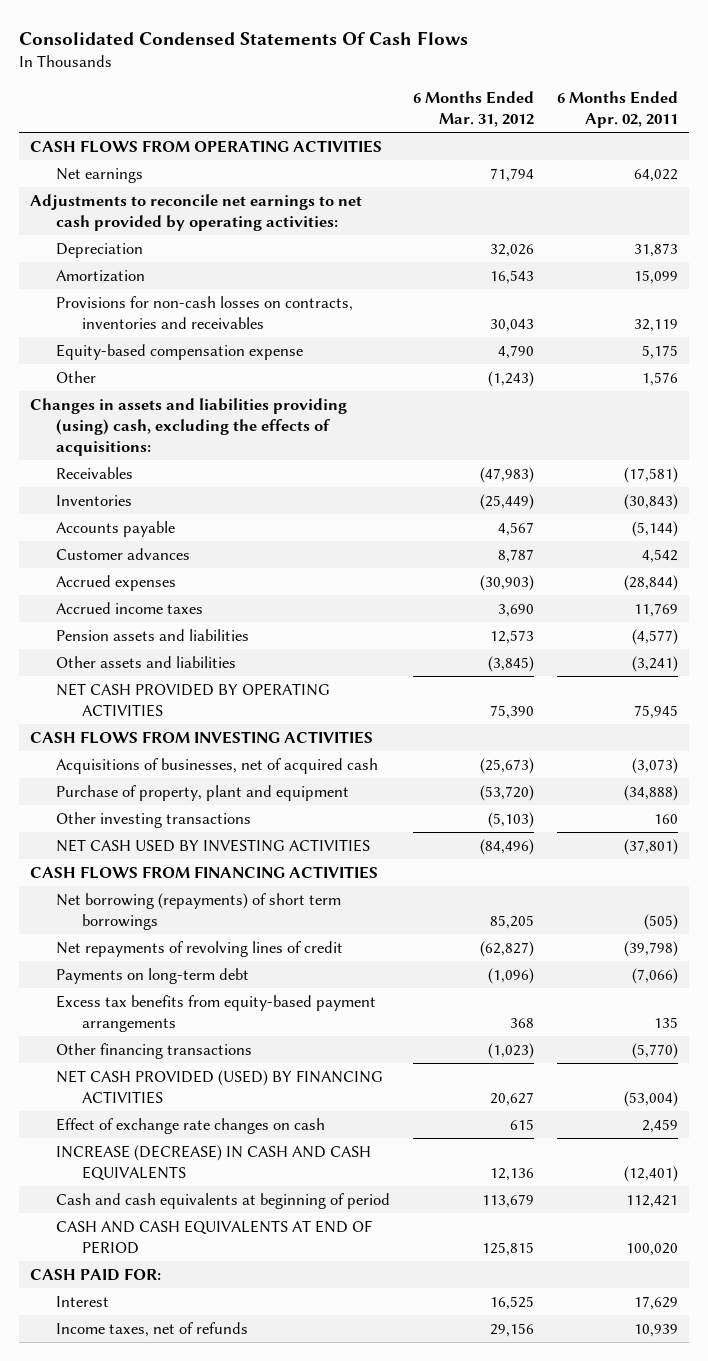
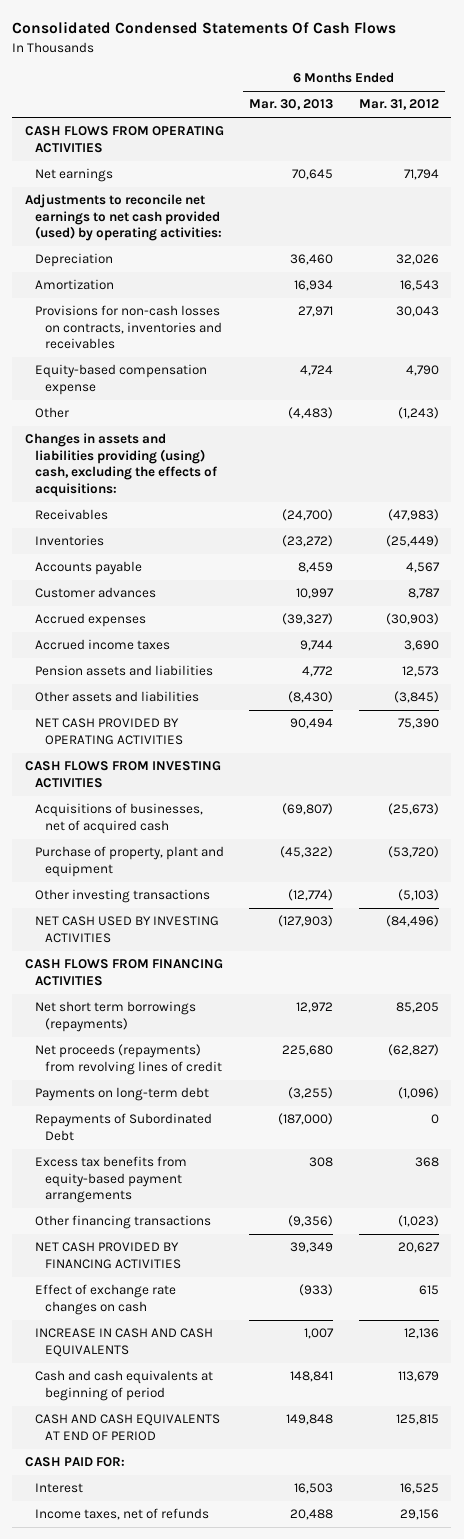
[556,91,678,128] 6 Months Ended Apr. 02, 2011 -> none
none -> [249,99,334,111] Mar. 30, 2013
[30,193,363,231] Adjustments to reconcile net earnings to net cash provided by operating activities: -> [25,194,222,242] Adjustments to reconcile net earnings to net cash provided (used) by operating activities:
[56,892,342,930] Net borrowing (repayments) of short term borrowings -> [34,1001,196,1032] Net short term borrowings (repayments)
[56,940,344,957] Net repayments of revolving lines of credit -> [34,1044,222,1075] Net proceeds (repayments) from revolving lines of credit
none -> [34,1113,212,1141] Repayments of Subordinated Debt
[56,1069,384,1104] NET CASH PROVIDED (USED) BY FINANCING ACTIVITIES -> [34,1242,181,1269] NET CASH PROVIDED BY FINANCING ACTIVITIES
[56,1144,372,1181] INCREASE (DECREASE) IN CASH AND CASH EQUIVALENTS -> [34,1328,213,1357] INCREASE IN CASH AND CASH EQUIVALENTS

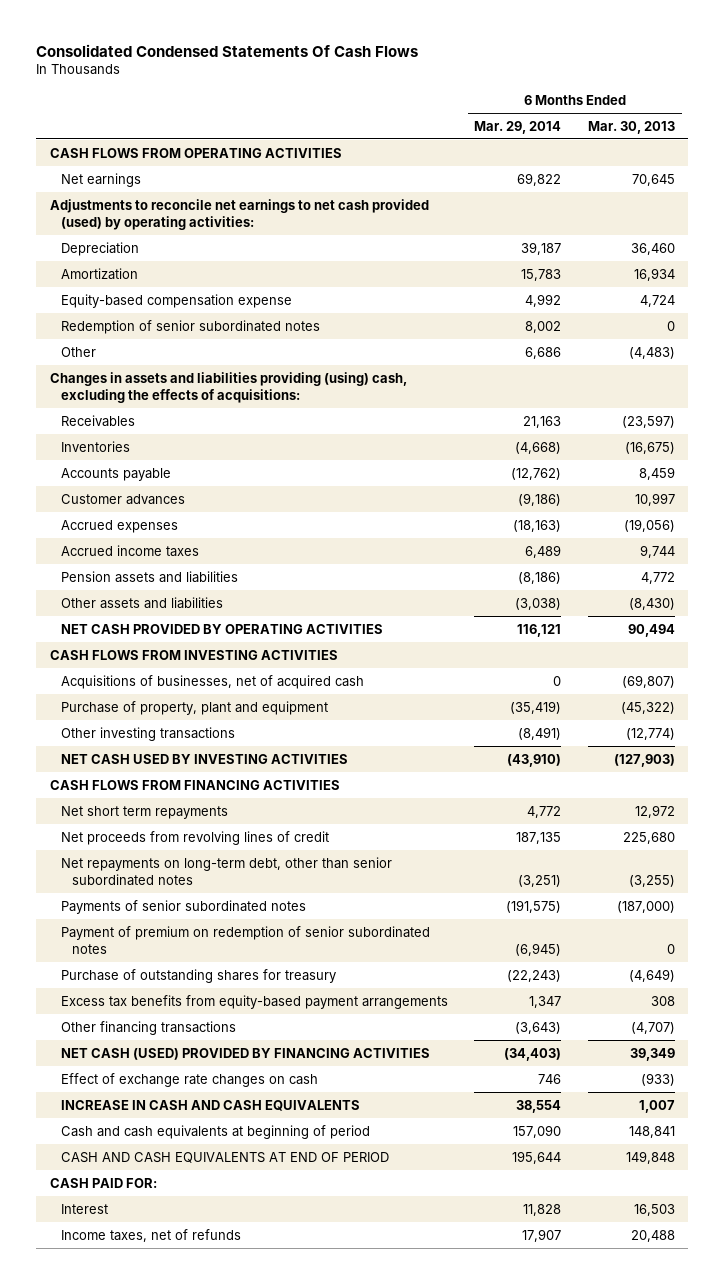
[358,99,439,111] Mar. 31, 2012 -> none
none -> [474,120,562,134] Mar. 29, 2014
[34,305,222,350] Provisions for non-cash losses on contracts, inventories and receivables -> none
none -> [60,319,320,334] Redemption of senior subordinated notes
[282,509,334,522] (24,700) -> [621,414,675,428] (23,597)
[282,535,334,548] (23,272) -> [624,441,675,454] (16,675)
[282,613,334,626] (39,327) -> [623,518,675,532] (19,056)
[34,1001,196,1032] Net short term borrowings (repayments) -> [60,805,228,819] Net short term repayments
[34,1044,222,1075] Net proceeds (repayments) from revolving lines of credit -> [60,830,329,845] Net proceeds from revolving lines of credit
[34,1087,209,1102] Payments on long-term debt -> [60,856,392,886] Net repayments on long-term debt, other than senior subordinated notes
[34,1113,212,1141] Repayments of Subordinated Debt -> [60,899,306,914] Payments of senior subordinated notes
none -> [60,925,430,954] Payment of premium on redemption of senior subordinated notes
none -> [60,968,336,983] Purchase of outstanding shares for treasury
[288,1215,334,1228] (9,356) -> [630,1021,675,1034] (4,707)
[34,1242,181,1269] NET CASH PROVIDED BY FINANCING ACTIVITIES -> [60,1047,430,1060] NET CASH (USED) PROVIDED BY FINANCING ACTIVITIES

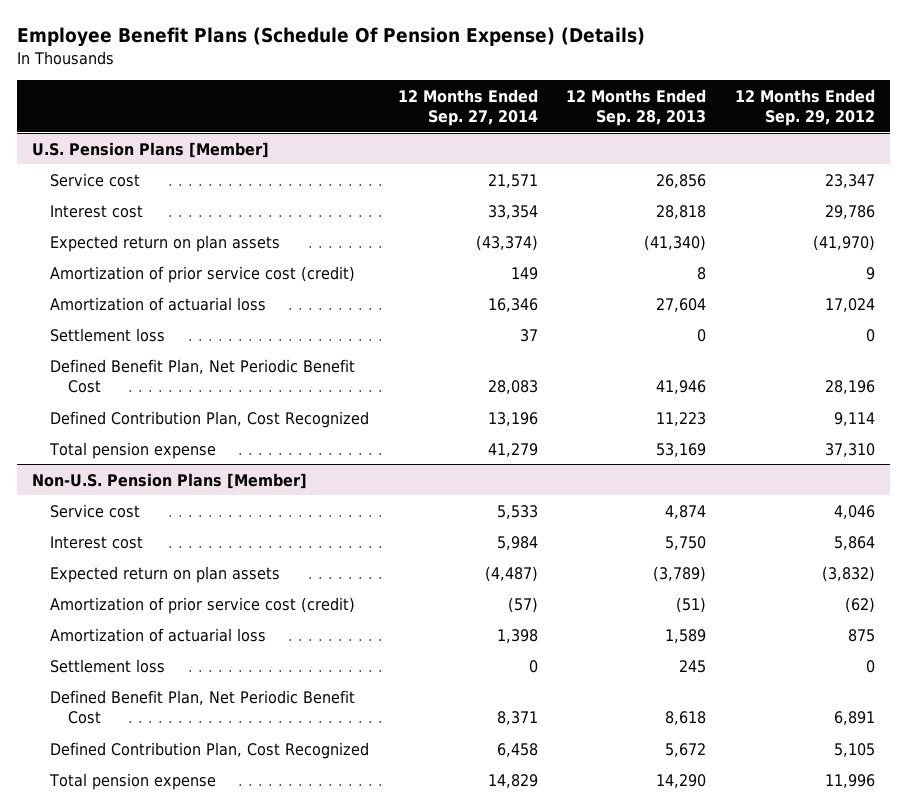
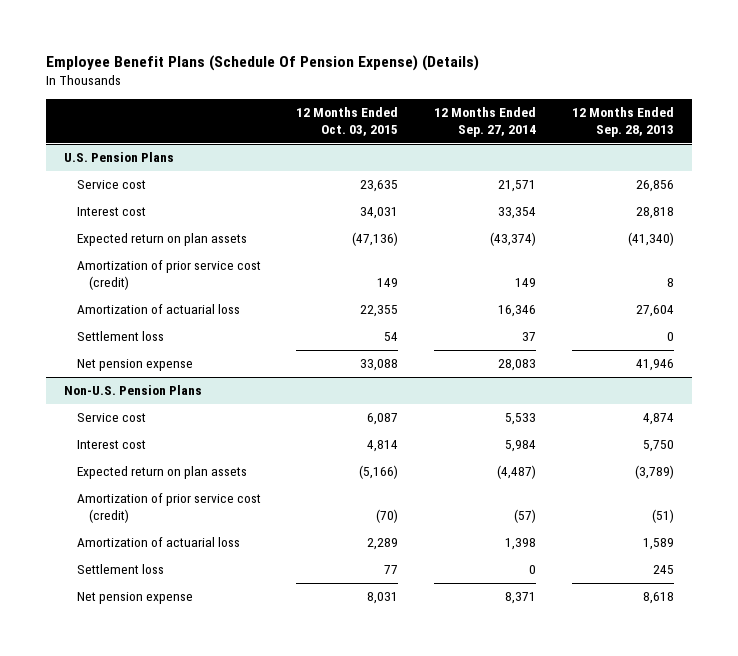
[735,88,876,126] 12 Months Ended Sep. 29, 2012 -> none
none -> [296,107,399,137] 12 Months Ended Oct. 03, 2015
[31,141,269,158] U.S. Pension Plans [Member] -> [64,152,175,163] U.S. Pension Plans
[49,410,369,428] Defined Contribution Plan, Cost Recognized -> none
[48,441,216,459] Total pension expense -> none
[49,358,355,393] Defined Benefit Plan, Net Periodic Benefit Cost -> [76,359,193,372] Net pension expense
[31,472,307,489] Non-U.S. Pension Plans [Member] -> [64,385,203,396] Non-U.S. Pension Plans
[49,741,369,759] Defined Contribution Plan, Cost Recognized -> none
[48,772,216,790] Total pension expense -> none
[49,689,355,724] Defined Benefit Plan, Net Periodic Benefit Cost -> [76,592,193,605] Net pension expense

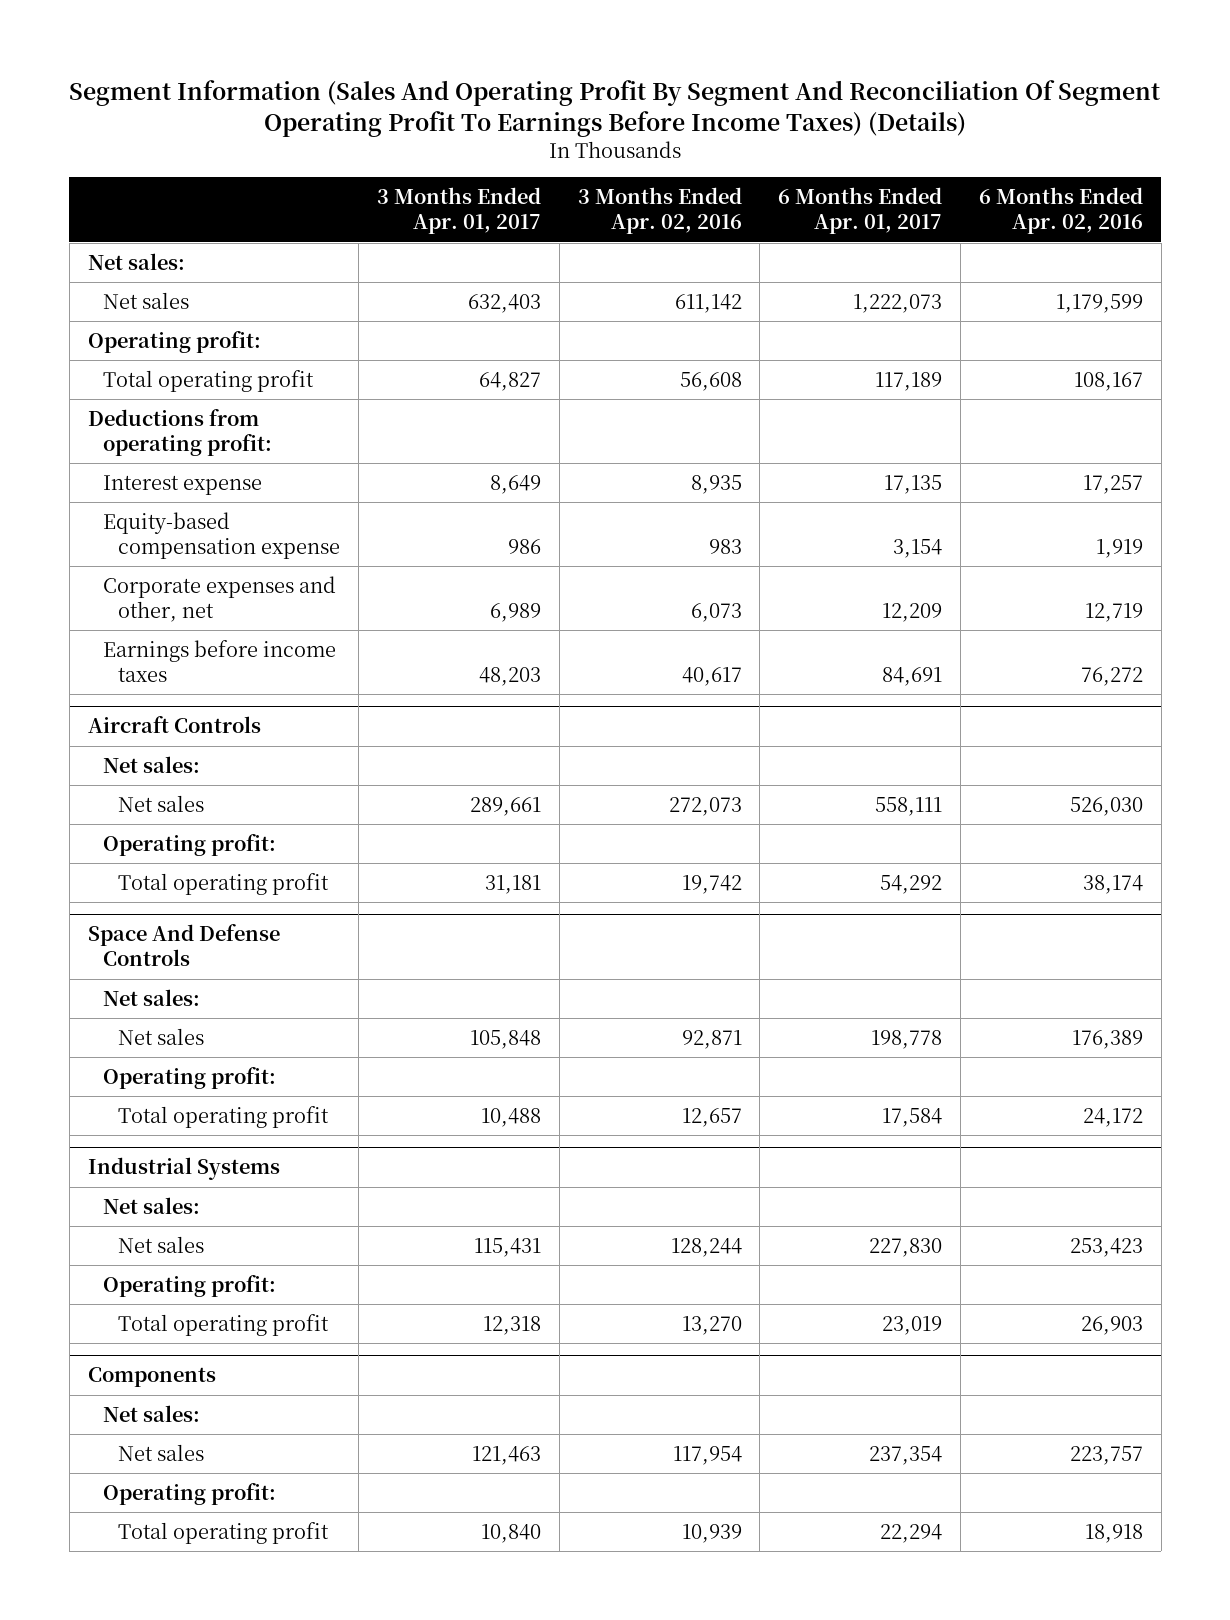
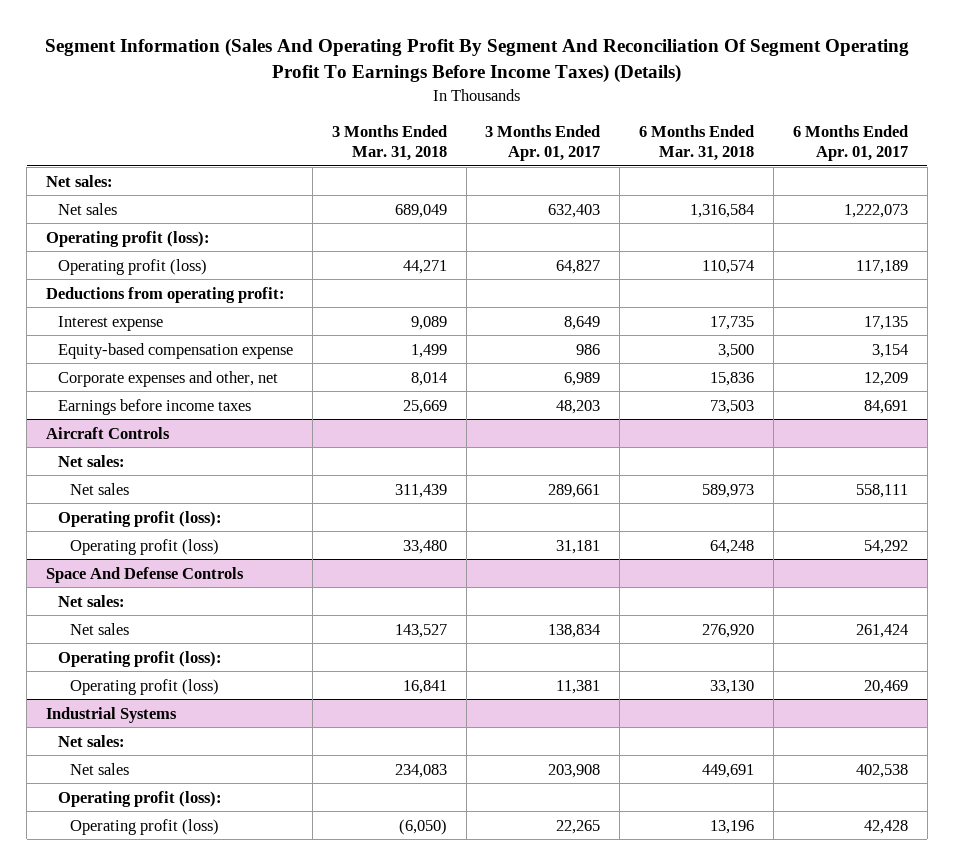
[577,187,742,235] 3 Months Ended Apr. 02, 2016 -> none
[978,187,1143,235] 6 Months Ended Apr. 02, 2016 -> none
none -> [331,124,447,161] 3 Months Ended Mar. 31, 2018
none -> [639,124,755,161] 6 Months Ended Mar. 31, 2018
[87,330,261,353] Operating profit: -> [45,230,210,247] Operating profit (loss):
[102,369,314,392] Total operating profit -> [57,258,207,275] Operating profit (loss)
[102,833,276,856] Operating profit: -> [57,510,222,527] Operating profit (loss):
[118,872,330,895] Total operating profit -> [70,538,220,555] Operating profit (loss)
[469,1029,541,1049] 105,848 -> [548,623,601,638] 138,834
[871,1029,943,1049] 198,778 -> [855,623,908,638] 261,424
[102,1066,276,1089] Operating profit: -> [57,650,222,667] Operating profit (loss):
[118,1105,330,1128] Total operating profit -> [70,678,220,695] Operating profit (loss)
[480,1107,541,1127] 10,488 -> [556,679,601,694] 11,381
[882,1107,943,1127] 17,584 -> [863,679,908,694] 20,469
[87,1367,216,1388] Components -> none
[102,1404,200,1422] Net sales: -> none
[118,1443,205,1461] Net sales -> none
[102,1482,276,1505] Operating profit: -> none
[118,1521,330,1544] Total operating profit -> none
[473,1237,541,1257] 115,431 -> [548,763,601,778] 203,908
[869,1237,943,1257] 227,830 -> [855,763,908,778] 402,538
[102,1274,276,1297] Operating profit: -> [57,790,222,807] Operating profit (loss):
[118,1313,330,1336] Total operating profit -> [70,818,220,835] Operating profit (loss)
[482,1315,541,1335] 12,318 -> [556,819,601,834] 22,265
[882,1315,943,1335] 23,019 -> [863,819,908,834] 42,428

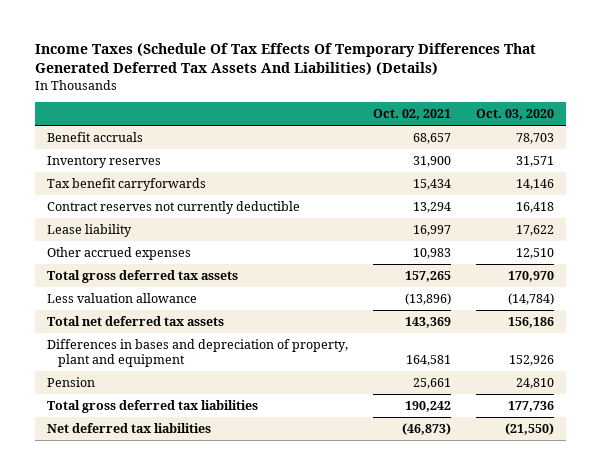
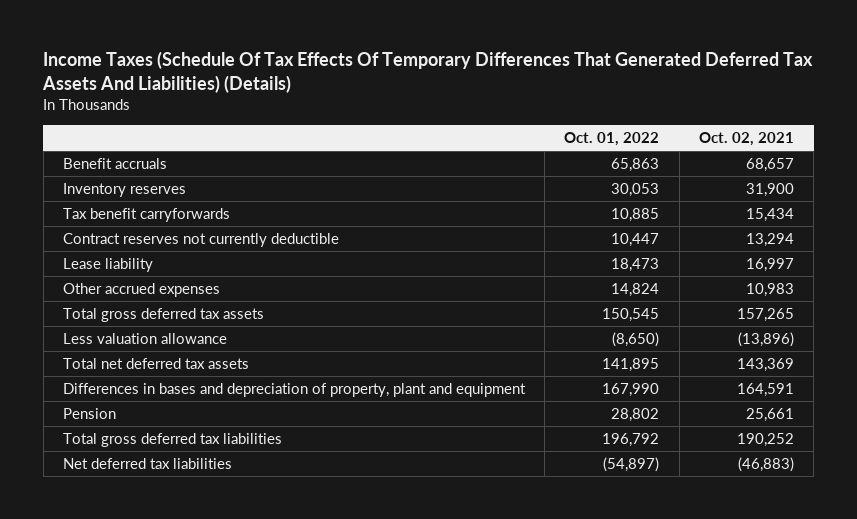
[475,109,554,121] Oct. 03, 2020 -> none
none -> [564,132,660,147] Oct. 01, 2022
[406,354,452,366] 164,581 -> [737,383,795,398] 164,591
[405,400,452,412] 190,242 -> [737,433,795,448] 190,252
[402,422,452,435] (46,873) -> [738,457,795,473] (46,883)

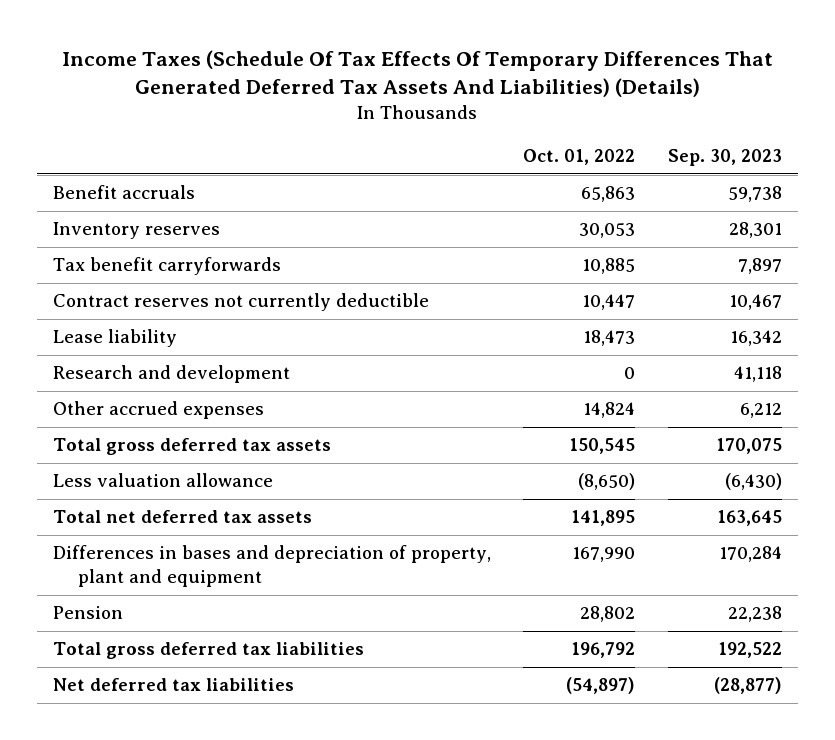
[699,132,795,147] Oct. 02, 2021 -> none
none -> [667,149,782,167] Sep. 30, 2023
none -> [53,365,291,384] Research and development

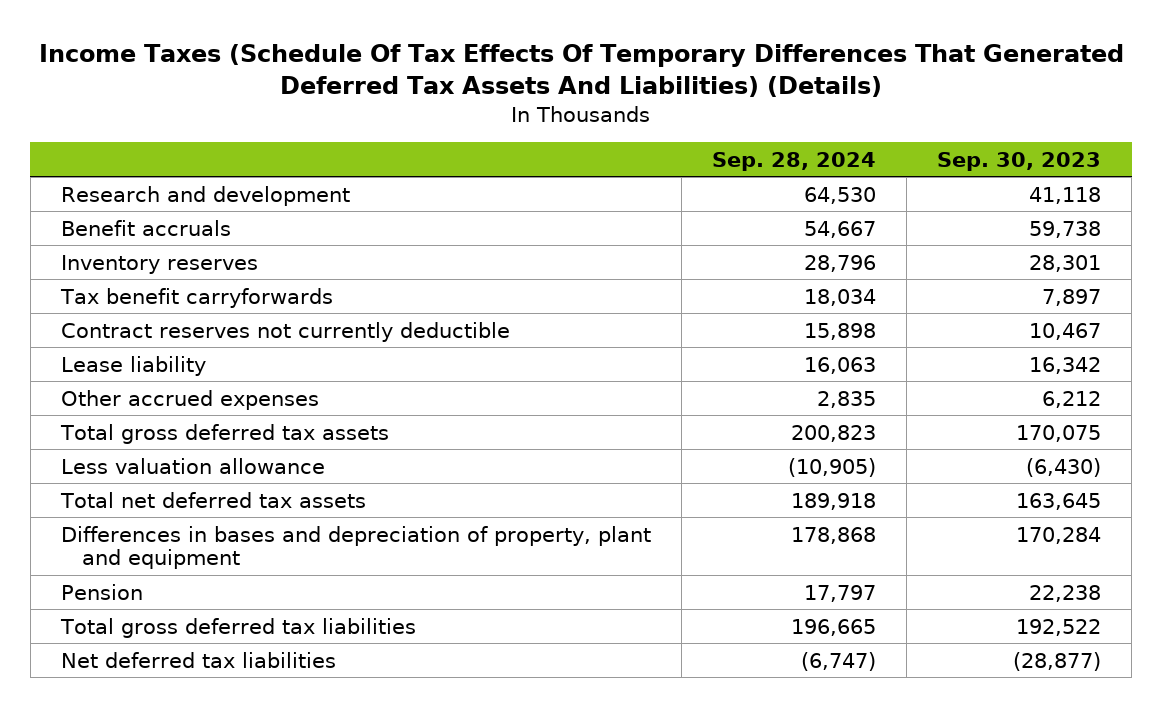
[523,149,636,166] Oct. 01, 2022 -> none
none -> [712,151,877,171] Sep. 28, 2024
[53,365,291,384] Research and development -> [60,185,350,206] Research and development

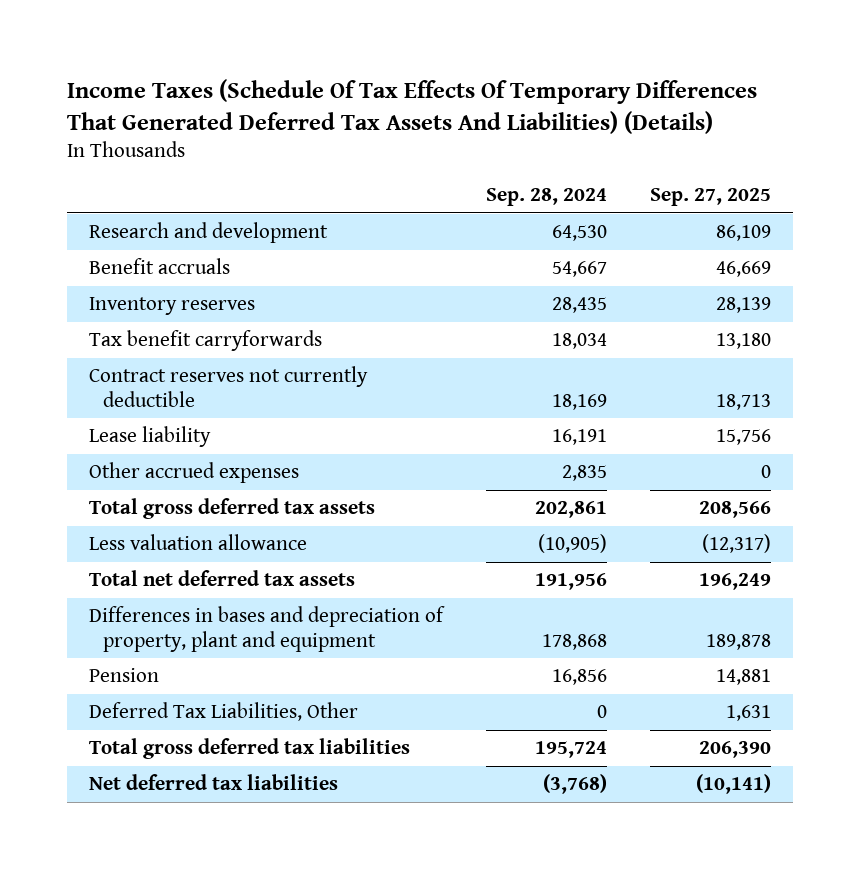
[937,151,1102,171] Sep. 30, 2023 -> none
none -> [650,188,772,207] Sep. 27, 2025
[804,254,877,272] 28,796 -> [551,297,607,314] 28,435
[804,322,877,340] 15,898 -> [551,393,607,410] 18,169
[804,356,877,374] 16,063 -> [551,429,607,446] 16,191
[791,424,877,442] 200,823 -> [534,501,607,519] 202,861
[791,492,877,510] 189,918 -> [534,573,607,591] 191,956
[804,584,877,602] 17,797 -> [551,669,607,686] 16,856
none -> [88,702,358,722] Deferred Tax Liabilities, Other
[791,618,877,636] 196,665 -> [534,741,607,759] 195,724
[801,651,877,671] (6,747) -> [542,774,607,795] (3,768)

